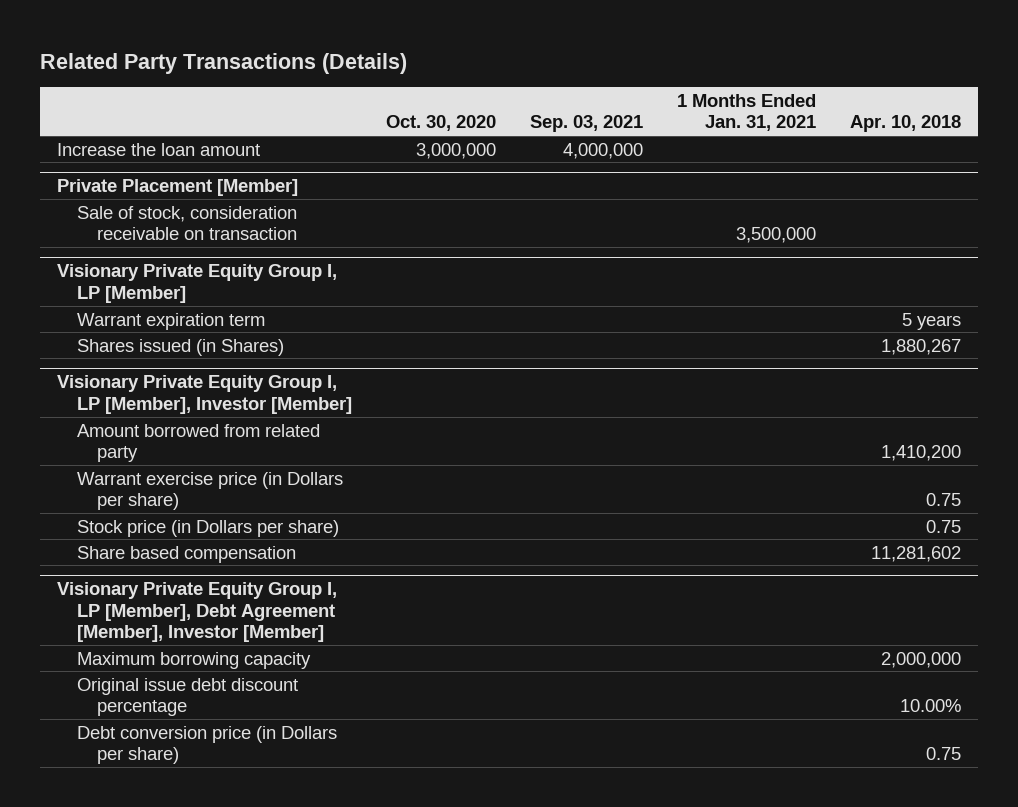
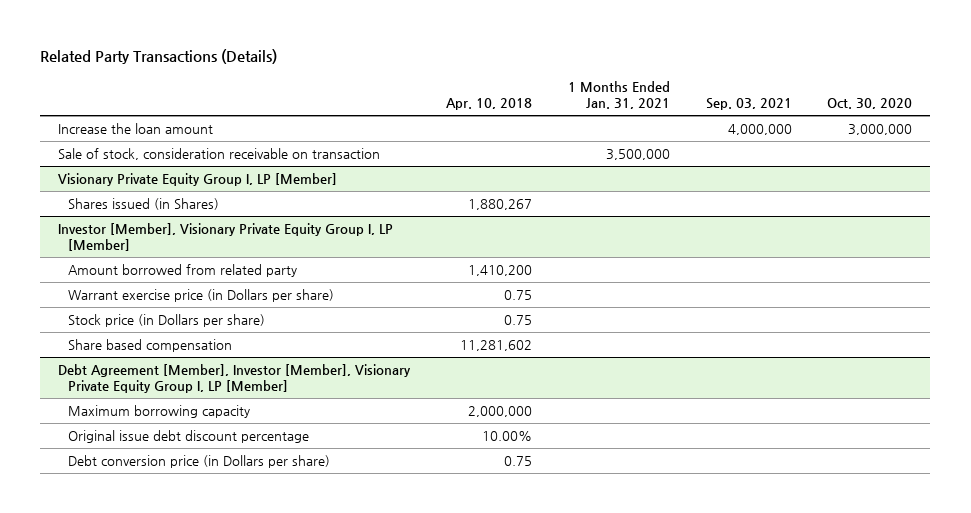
[56,179,298,197] Private Placement [Member] -> none
[76,312,265,330] Warrant expiration term -> none
[56,375,352,414] Visionary Private Equity Group I, LP [Member], Investor [Member] -> [58,223,394,252] Investor [Member], Visionary Private Equity Group I, LP [Member]
[56,582,337,643] Visionary Private Equity Group I, LP [Member], Debt Agreement [Member], Investor [Member] -> [58,364,412,394] Debt Agreement [Member], Investor [Member], Visionary Private Equity Group I, LP [Member]

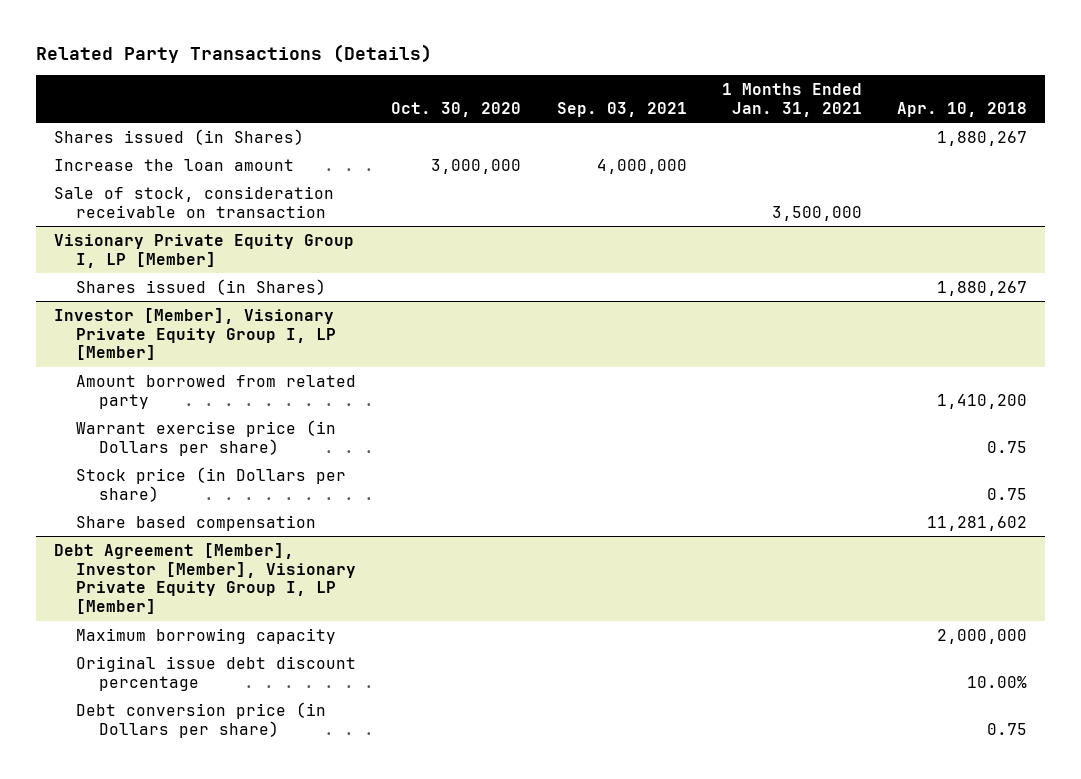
none -> [53,128,304,145] Shares issued (in Shares)

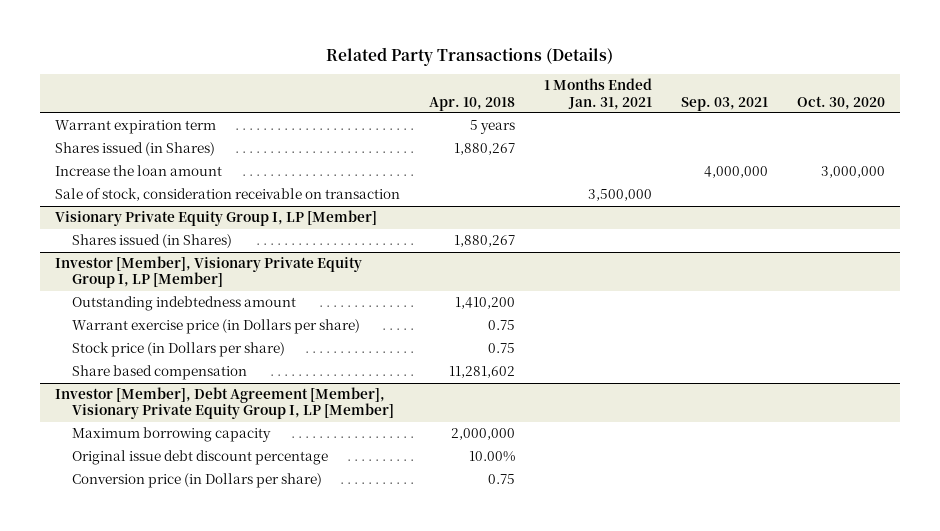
none -> [54,120,216,135] Warrant expiration term
[76,374,357,409] Amount borrowed from related party -> [72,296,297,312] Outstanding indebtedness amount
[53,542,357,615] Debt Agreement [Member], Investor [Member], Visionary Private Equity Group I, LP [Member] -> [54,387,395,420] Investor [Member], Debt Agreement [Member], Visionary Private Equity Group I, LP [Member]
[76,701,327,738] Debt conversion price (in Dollars per share) -> [72,473,323,489] Conversion price (in Dollars per share)

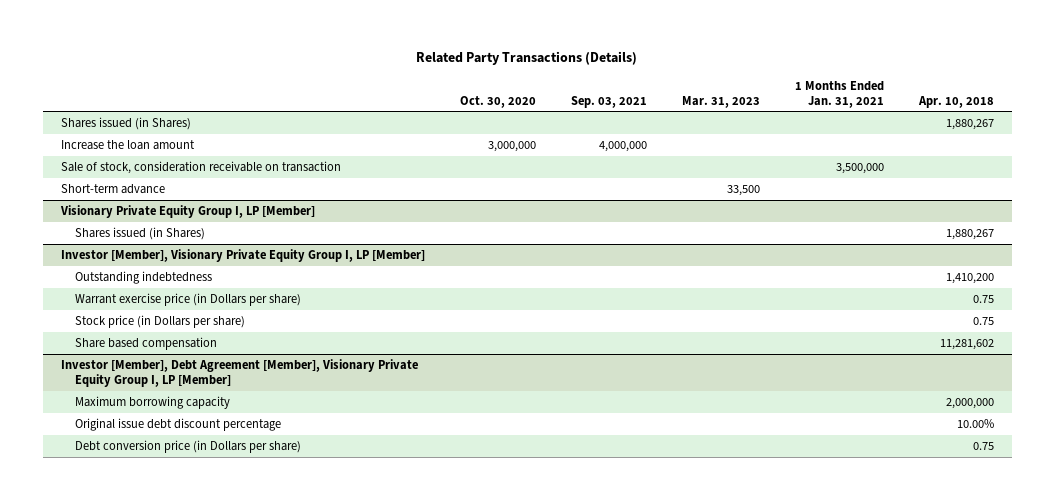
none -> [682,95,761,108] Mar. 31, 2023
[54,120,216,135] Warrant expiration term -> none
none -> [60,184,165,195] Short-term advance
[72,296,297,312] Outstanding indebtedness amount -> [75,271,213,285] Outstanding indebtedness
[72,473,323,489] Conversion price (in Dollars per share) -> [75,440,302,454] Debt conversion price (in Dollars per share)

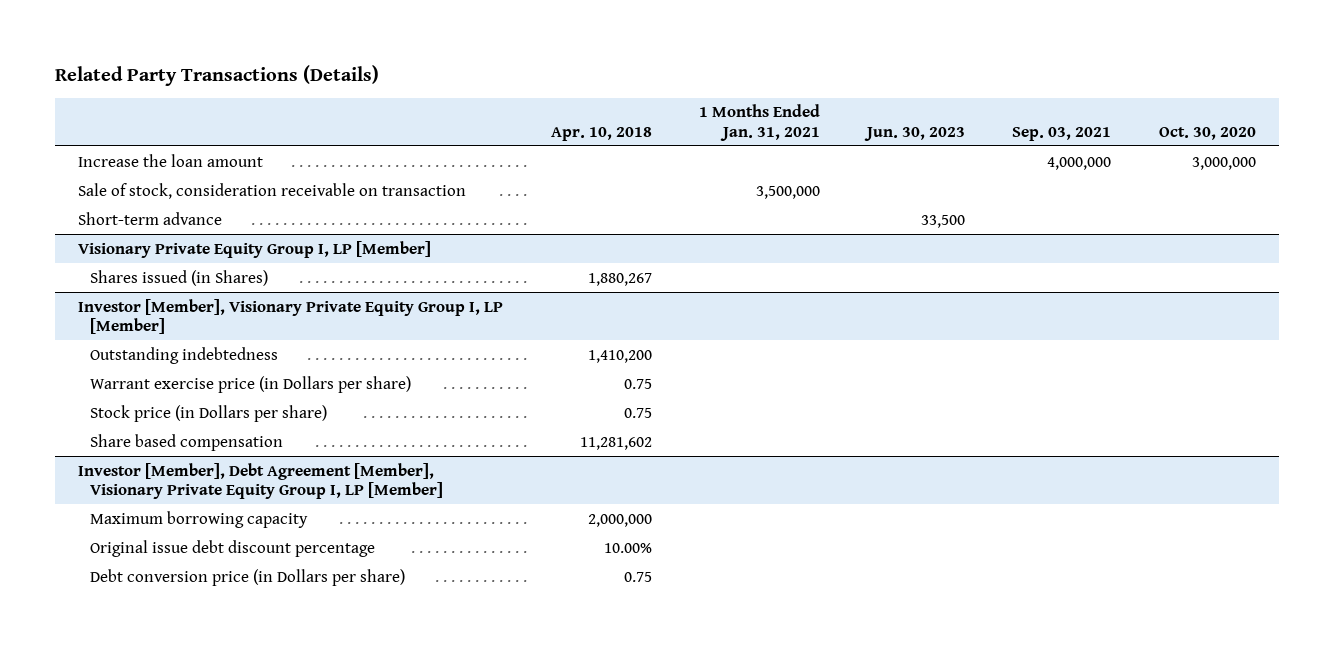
[682,95,761,108] Mar. 31, 2023 -> none
none -> [864,126,966,141] Jun. 30, 2023
[60,117,191,131] Shares issued (in Shares) -> none

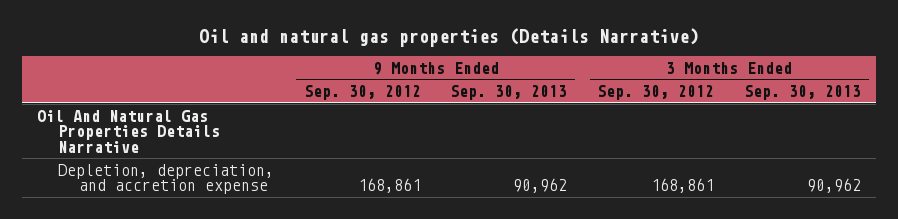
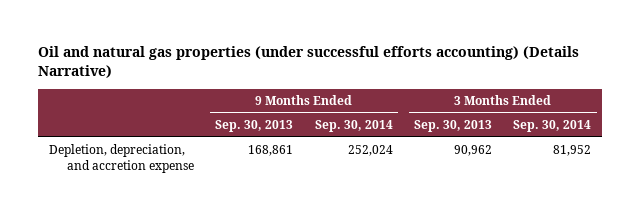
[199,27,700,47] Oil and natural gas properties (Details Narrative) -> [38,46,580,79] Oil and natural gas properties (under successful efforts accounting) (Details Narrative)
[303,85,421,101] Sep. 30, 2012 -> none
[597,85,715,101] Sep. 30, 2012 -> none
none -> [314,120,393,133] Sep. 30, 2014
none -> [513,120,592,133] Sep. 30, 2014
[36,109,220,153] Oil And Natural Gas Properties Details Narrative -> none
[513,178,568,194] 90,962 -> [248,145,294,157] 168,861

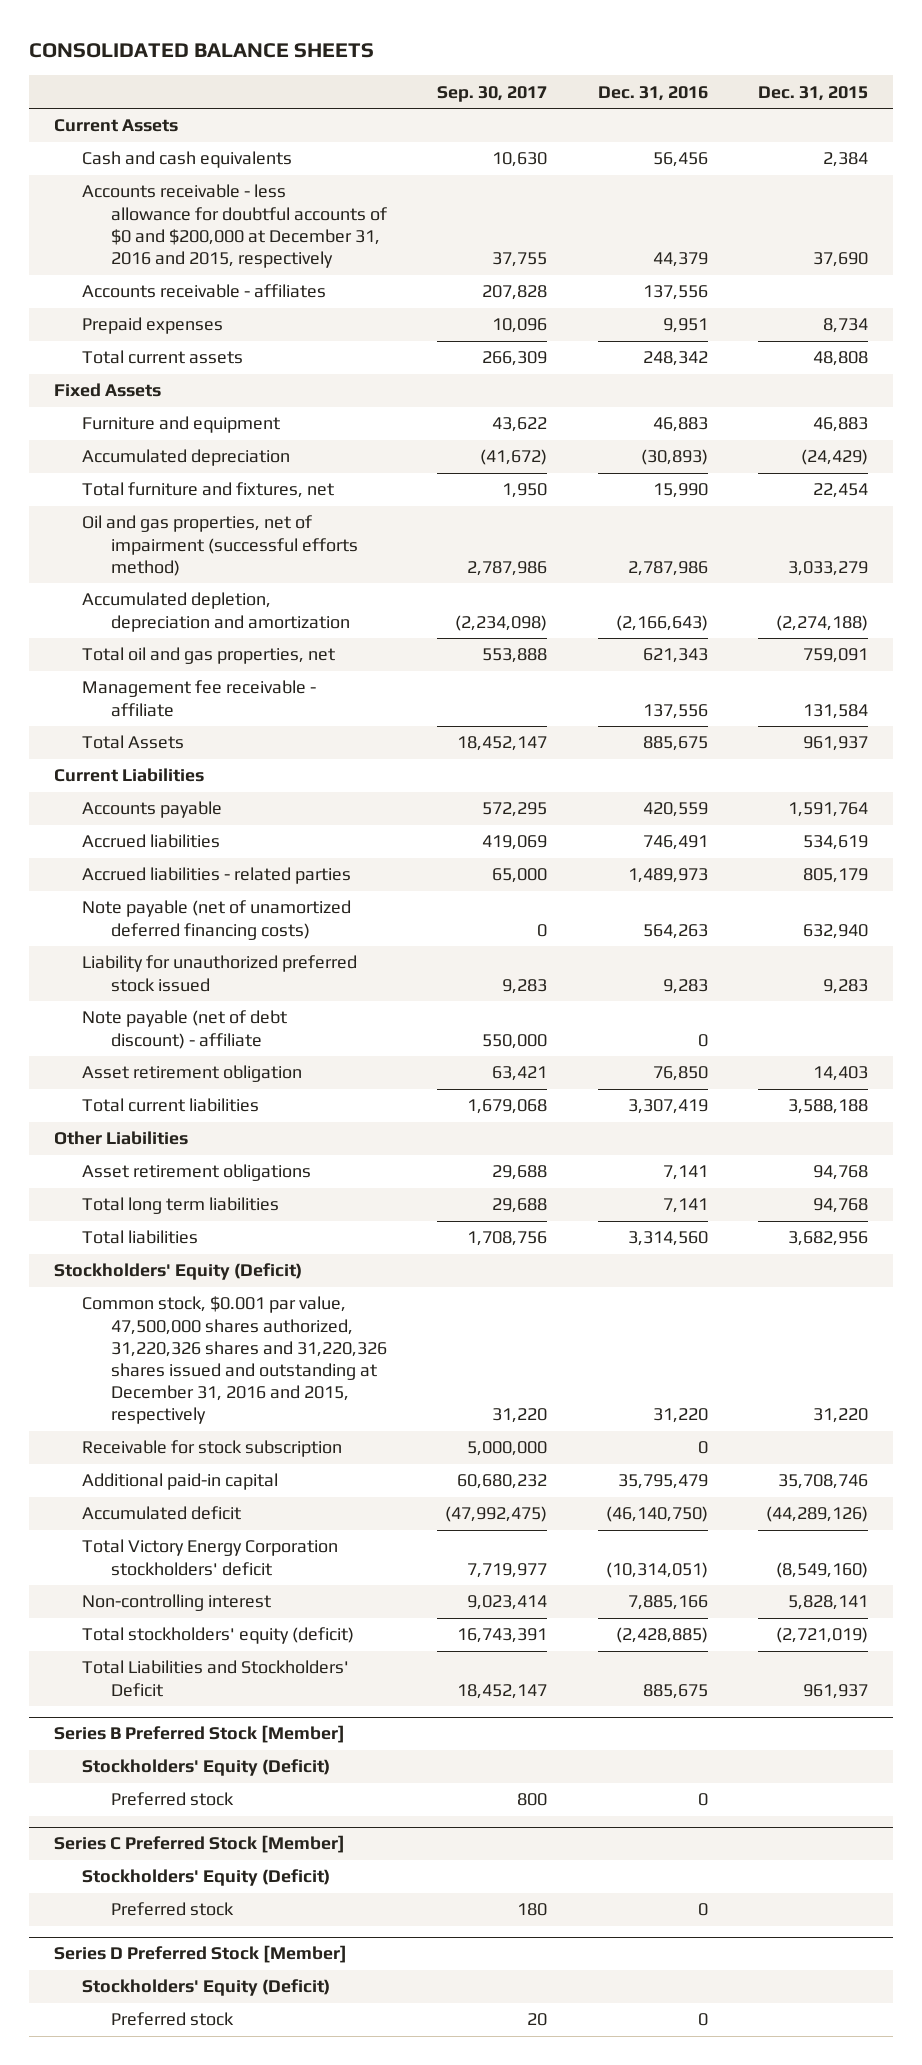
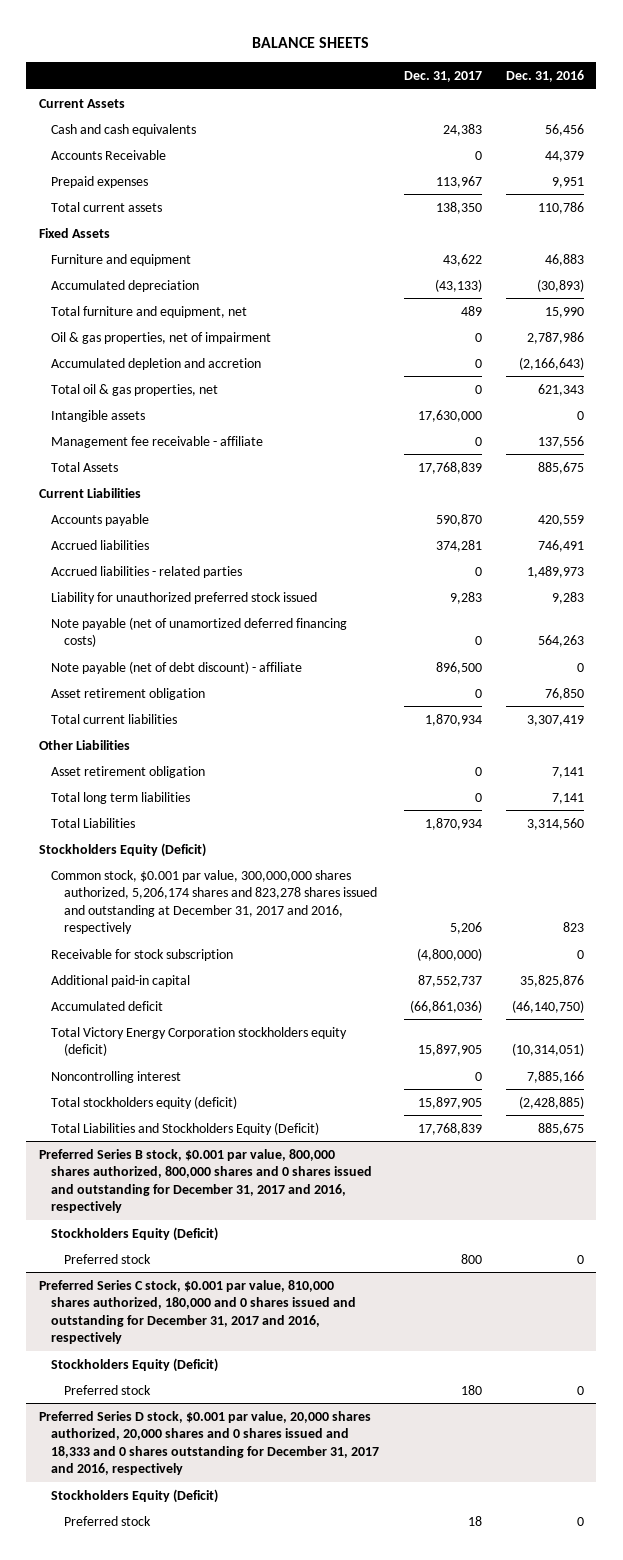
[28,43,374,59] CONSOLIDATED BALANCE SHEETS -> [252,37,370,49] BALANCE SHEETS
[437,85,548,102] Sep. 30, 2017 -> none
[757,85,868,101] Dec. 31, 2015 -> none
none -> [403,71,482,83] Dec. 31, 2017
[82,284,327,299] Accounts receivable - affiliates -> none
[82,184,387,269] Accounts receivable - less allowance for doubtful accounts of $0 and $200,000 at December 31, 2016 and 2015, respectively -> [51,149,167,160] Accounts Receivable
[642,351,708,367] 248,342 -> [538,201,585,214] 110,786
[82,482,335,499] Total furniture and fixtures, net -> [51,305,248,318] Total furniture and equipment, net
[82,515,358,576] Oil and gas properties, net of impairment (successful efforts method) -> [51,331,272,344] Oil & gas properties, net of impairment
[82,592,350,632] Accumulated depletion, depreciation and amortization -> [51,357,262,370] Accumulated depletion and accretion
[82,647,336,665] Total oil and gas properties, net -> [51,383,219,396] Total oil & gas properties, net
none -> [51,409,146,422] Intangible assets
[82,900,352,940] Note payable (net of unamortized deferred financing costs) -> [51,616,348,648] Note payable (net of unamortized deferred financing costs)
[82,1164,312,1182] Asset retirement obligations -> [51,765,206,778] Asset retirement obligation
[82,1230,199,1245] Total liabilities -> [51,817,136,828] Total Liabilities
[54,1263,303,1281] Stockholders' Equity (Deficit) -> [38,842,206,857] Stockholders Equity (Deficit)
[82,1296,387,1425] Common stock, $0.001 par value, 47,500,000 shares authorized, 31,220,326 shares and 31,220,326 shares issued and outstanding at December 31, 2016 and 2015, respectively -> [51,869,378,935] Common stock, $0.001 par value, 300,000,000 shares authorized, 5,206,174 shares and 823,278 shares issued and outstanding at December 31, 2017 and 2016, respectively
[652,1408,708,1424] 31,220 -> [563,922,585,933] 823
[617,1474,708,1490] 35,795,479 -> [520,974,585,987] 35,825,876
[82,1539,339,1576] Total Victory Energy Corporation stockholders' deficit -> [51,1026,348,1057] Total Victory Energy Corporation stockholders equity (deficit)
[82,1594,272,1612] Non-controlling interest -> [51,1070,182,1083] Noncontrolling interest
[82,1627,355,1645] Total stockholders' equity (deficit) -> [51,1095,238,1109] Total stockholders equity (deficit)
[82,1660,350,1697] Total Liabilities and Stockholders' Deficit -> [51,1121,320,1135] Total Liabilities and Stockholders Equity (Deficit)
[54,1725,346,1744] Series B Preferred Stock [Member] -> [38,1148,373,1214] Preferred Series B stock, $0.001 par value, 800,000 shares authorized, 800,000 shares and 0 shares issued and outstanding for December 31, 2017 and 2016, respectively
[82,1759,331,1777] Stockholders' Equity (Deficit) -> [51,1226,219,1241] Stockholders Equity (Deficit)
[54,1835,346,1854] Series C Preferred Stock [Member] -> [38,1279,357,1345] Preferred Series C stock, $0.001 par value, 810,000 shares authorized, 180,000 and 0 shares issued and outstanding for December 31, 2017 and 2016, respectively
[82,1869,331,1887] Stockholders' Equity (Deficit) -> [51,1357,219,1372] Stockholders Equity (Deficit)
[54,1945,348,1964] Series D Preferred Stock [Member] -> [38,1410,380,1476] Preferred Series D stock, $0.001 par value, 20,000 shares authorized, 20,000 shares and 0 shares issued and 18,333 and 0 shares outstanding for December 31, 2017 and 2016, respectively
[82,1979,331,1997] Stockholders' Equity (Deficit) -> [51,1488,219,1503] Stockholders Equity (Deficit)

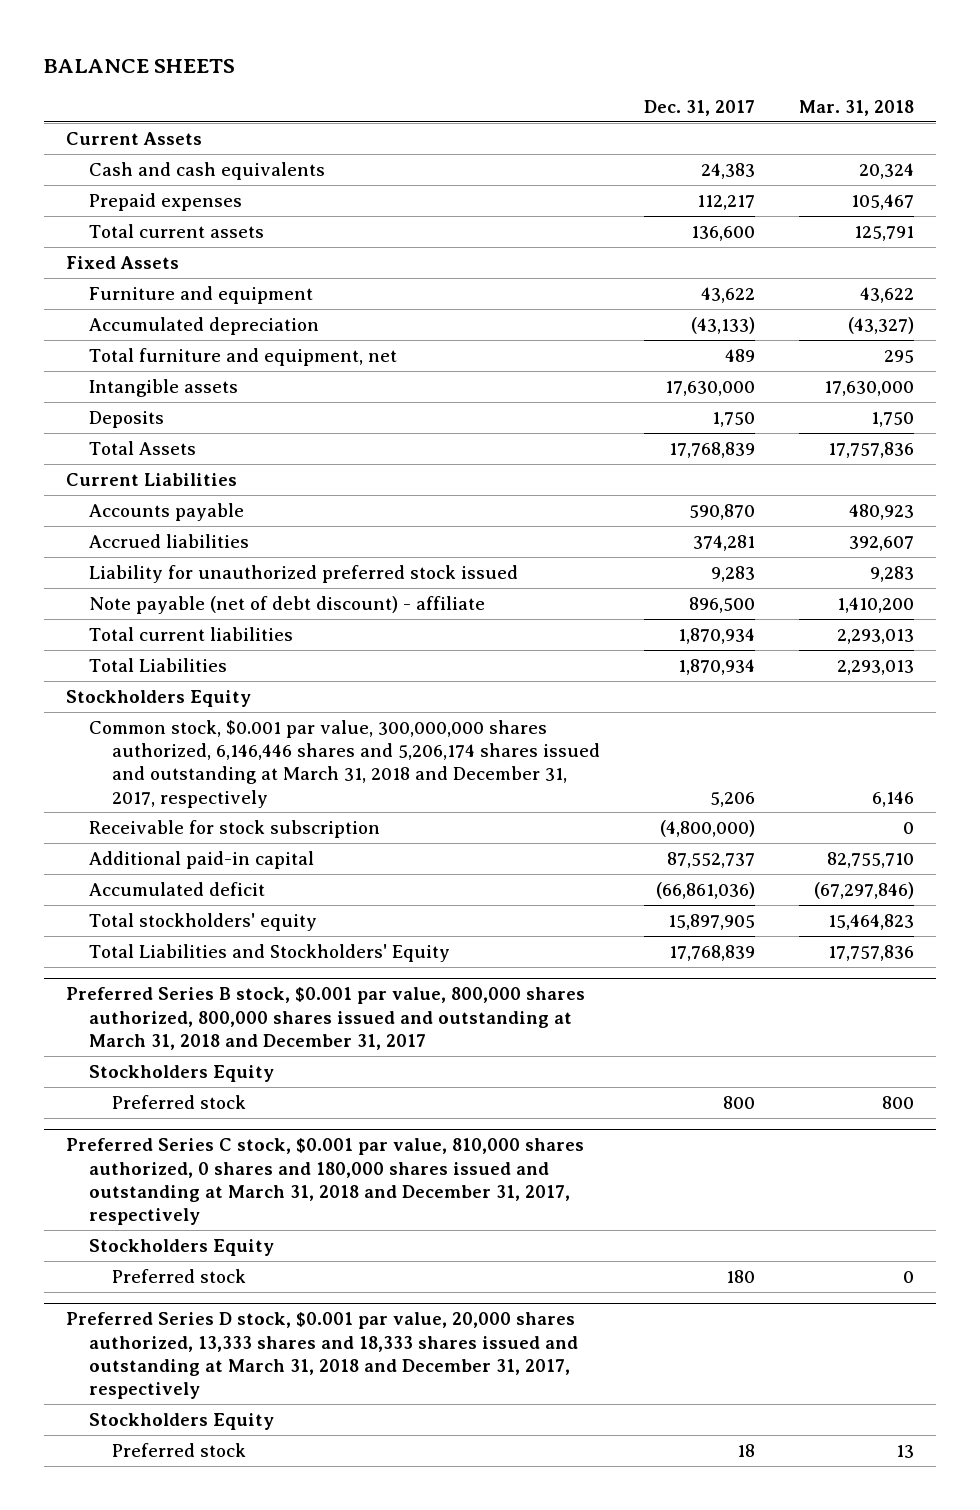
[506,70,585,83] Dec. 31, 2016 -> none
none -> [799,100,915,117] Mar. 31, 2018
[51,149,167,160] Accounts Receivable -> none
[435,175,482,188] 113,967 -> [696,194,755,210] 112,217
[435,201,482,214] 138,350 -> [690,225,755,241] 136,600
[51,331,272,344] Oil & gas properties, net of impairment -> none
[51,357,262,370] Accumulated depletion and accretion -> none
[51,383,219,396] Total oil & gas properties, net -> none
[51,435,264,448] Management fee receivable - affiliate -> none
none -> [88,410,164,428] Deposits
[51,565,243,578] Accrued liabilities - related parties -> none
[51,616,348,648] Note payable (net of unamortized deferred financing costs) -> none
[51,687,206,700] Asset retirement obligation -> none
[38,739,130,750] Other Liabilities -> none
[51,765,206,778] Asset retirement obligation -> none
[51,791,191,804] Total long term liabilities -> none
[38,842,206,857] Stockholders Equity (Deficit) -> [65,689,251,707] Stockholders Equity
[51,869,378,935] Common stock, $0.001 par value, 300,000,000 shares authorized, 5,206,174 shares and 823,278 shares issued and outstanding at December 31, 2017 and 2016, respectively -> [88,719,600,808] Common stock, $0.001 par value, 300,000,000 shares authorized, 6,146,446 shares and 5,206,174 shares issued and outstanding at March 31, 2018 and December 31, 2017, respectively
[51,1070,182,1083] Noncontrolling interest -> none
[51,1095,238,1109] Total stockholders equity (deficit) -> none
[51,1026,348,1057] Total Victory Energy Corporation stockholders equity (deficit) -> [88,912,317,931] Total stockholders' equity
[51,1121,320,1135] Total Liabilities and Stockholders Equity (Deficit) -> [88,943,450,962] Total Liabilities and Stockholders' Equity
[38,1148,373,1214] Preferred Series B stock, $0.001 par value, 800,000 shares authorized, 800,000 shares and 0 shares issued and outstanding for December 31, 2017 and 2016, respectively -> [65,987,585,1050] Preferred Series B stock, $0.001 par value, 800,000 shares authorized, 800,000 shares issued and outstanding at March 31, 2018 and December 31, 2017
[51,1226,219,1241] Stockholders Equity (Deficit) -> [88,1064,274,1082] Stockholders Equity
[38,1279,357,1345] Preferred Series C stock, $0.001 par value, 810,000 shares authorized, 180,000 and 0 shares issued and outstanding for December 31, 2017 and 2016, respectively -> [65,1138,584,1226] Preferred Series C stock, $0.001 par value, 810,000 shares authorized, 0 shares and 180,000 shares issued and outstanding at March 31, 2018 and December 31, 2017, respectively
[51,1357,219,1372] Stockholders Equity (Deficit) -> [88,1238,274,1256] Stockholders Equity
[38,1410,380,1476] Preferred Series D stock, $0.001 par value, 20,000 shares authorized, 20,000 shares and 0 shares issued and 18,333 and 0 shares outstanding for December 31, 2017 and 2016, respectively -> [65,1312,578,1400] Preferred Series D stock, $0.001 par value, 20,000 shares authorized, 13,333 shares and 18,333 shares issued and outstanding at March 31, 2018 and December 31, 2017, respectively
[51,1488,219,1503] Stockholders Equity (Deficit) -> [88,1412,274,1430] Stockholders Equity

